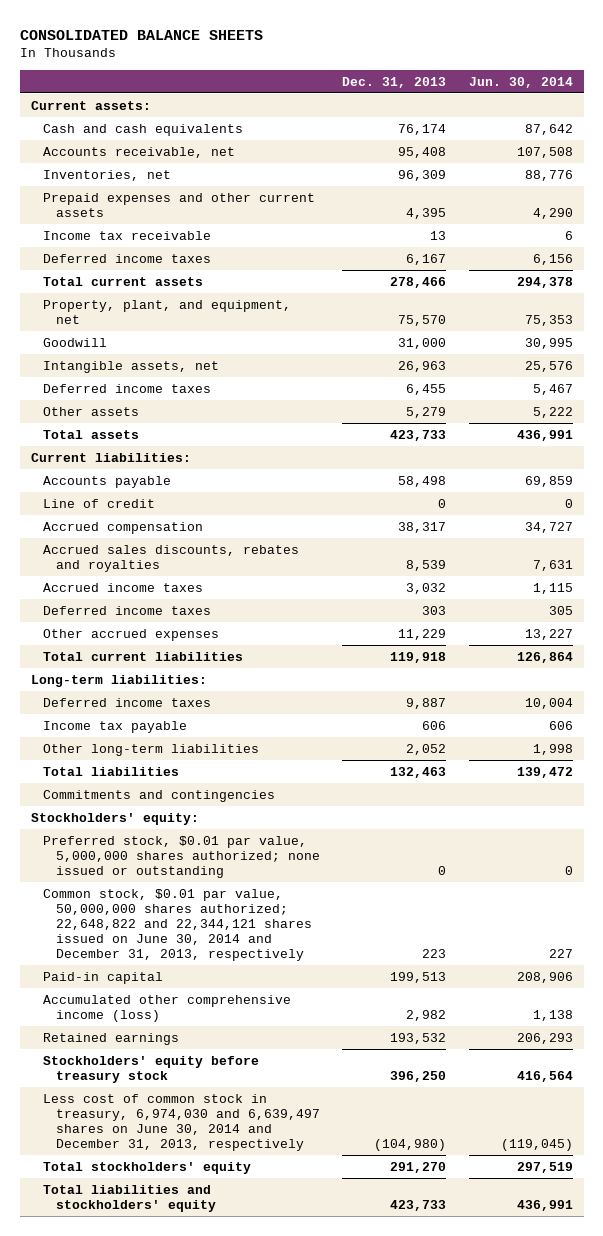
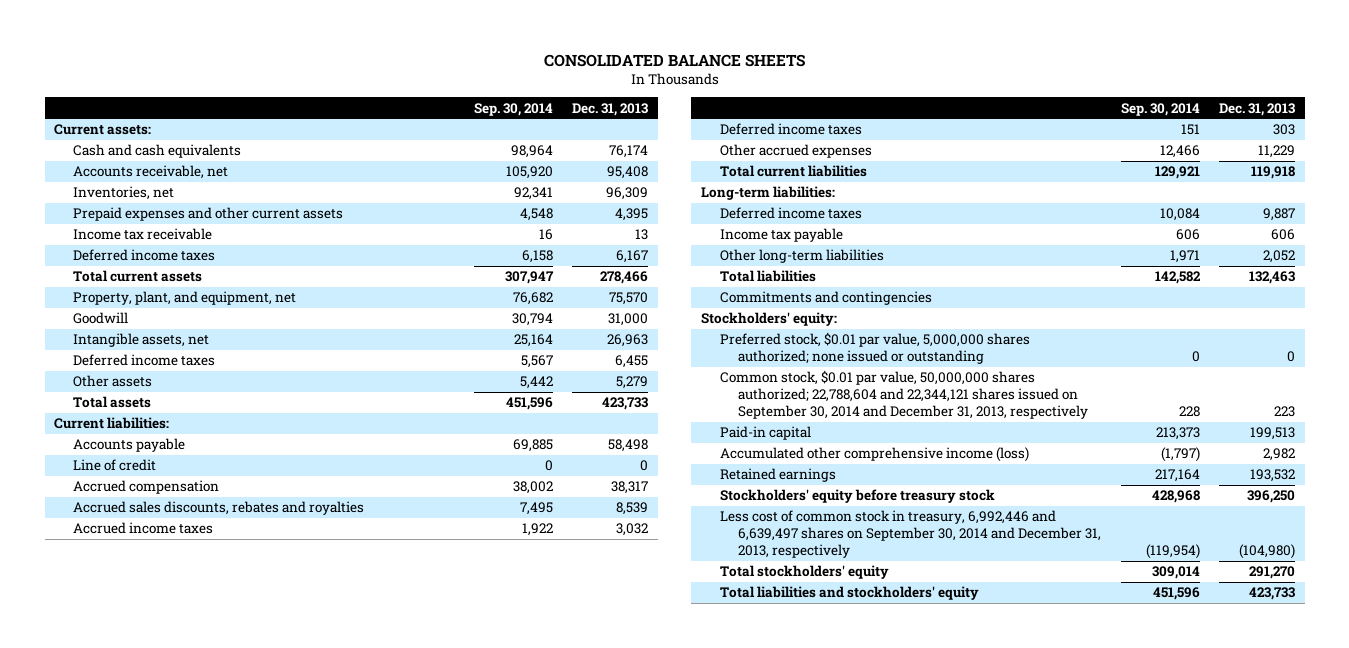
[468,76,573,88] Jun. 30, 2014 -> none
none -> [474,102,554,116] Sep. 30, 2014
[43,888,313,961] Common stock, $0.01 par value, 50,000,000 shares authorized; 22,648,822 and 22,344,121 shares issued on June 30, 2014 and December 31, 2013, respectively -> [719,370,1089,419] Common stock, $0.01 par value, 50,000,000 shares authorized; 22,788,604 and 22,344,121 shares issued on September 30, 2014 and December 31, 2013, respectively
[43,1093,321,1151] Less cost of common stock in treasury, 6,974,030 and 6,639,497 shares on June 30, 2014 and December 31, 2013, respectively -> [719,510,1102,558] Less cost of common stock in treasury, 6,992,446 and 6,639,497 shares on September 30, 2014 and December 31, 2013, respectively

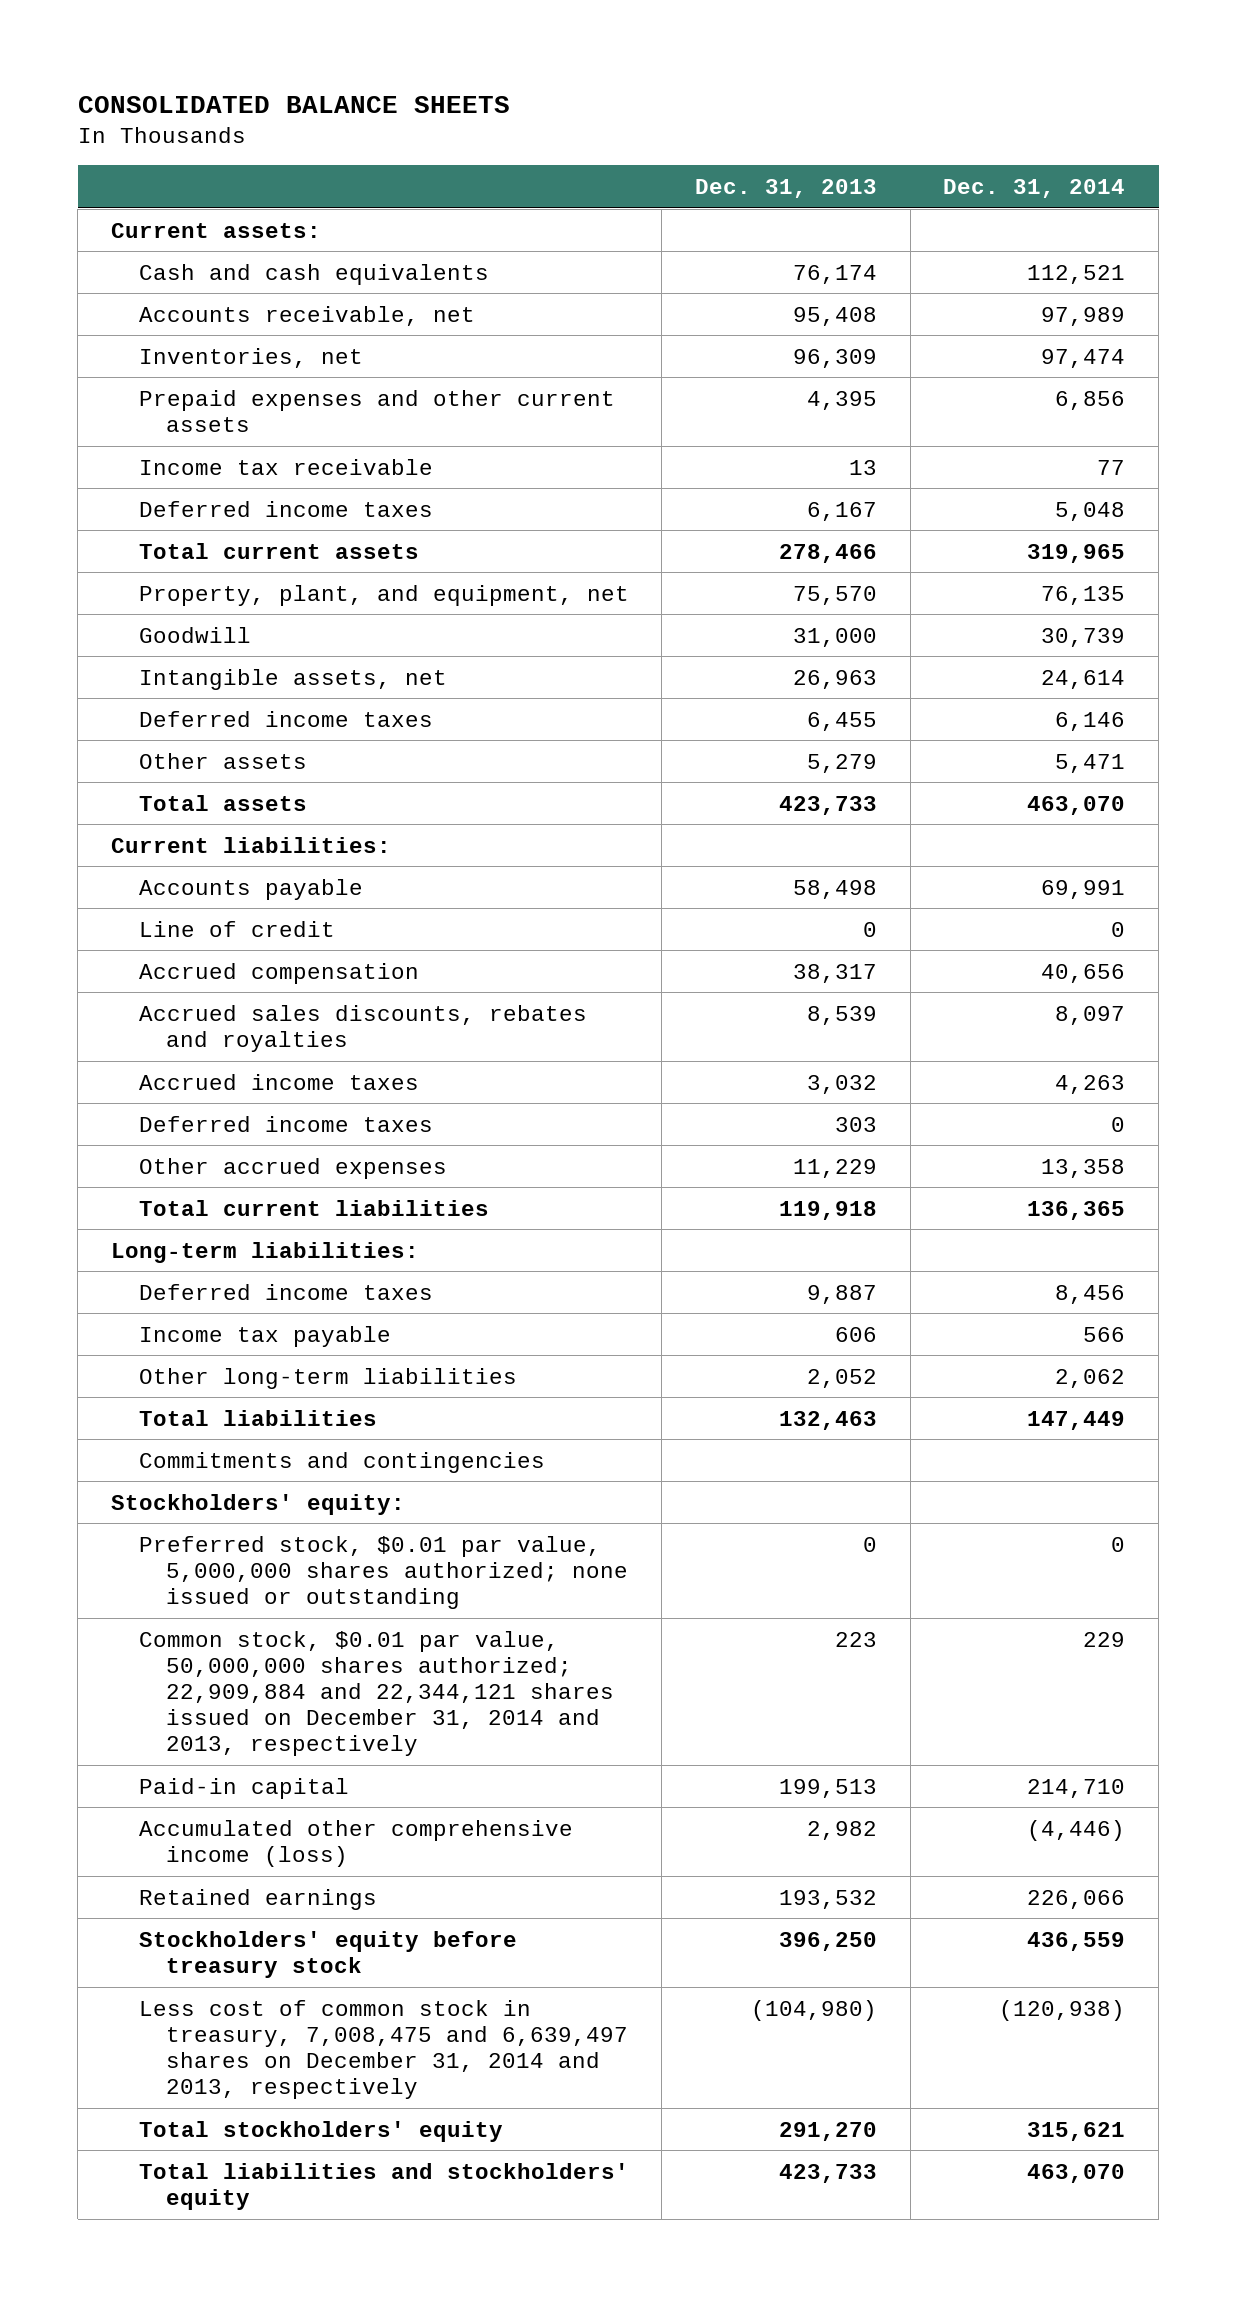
[474,102,554,116] Sep. 30, 2014 -> none
none -> [943,178,1126,198] Dec. 31, 2014
[719,370,1089,419] Common stock, $0.01 par value, 50,000,000 shares authorized; 22,788,604 and 22,344,121 shares issued on September 30, 2014 and December 31, 2013, respectively -> [138,1630,615,1757] Common stock, $0.01 par value, 50,000,000 shares authorized; 22,909,884 and 22,344,121 shares issued on December 31, 2014 and 2013, respectively
[719,510,1102,558] Less cost of common stock in treasury, 6,992,446 and 6,639,497 shares on September 30, 2014 and December 31, 2013, respectively -> [138,1999,629,2099] Less cost of common stock in treasury, 7,008,475 and 6,639,497 shares on December 31, 2014 and 2013, respectively

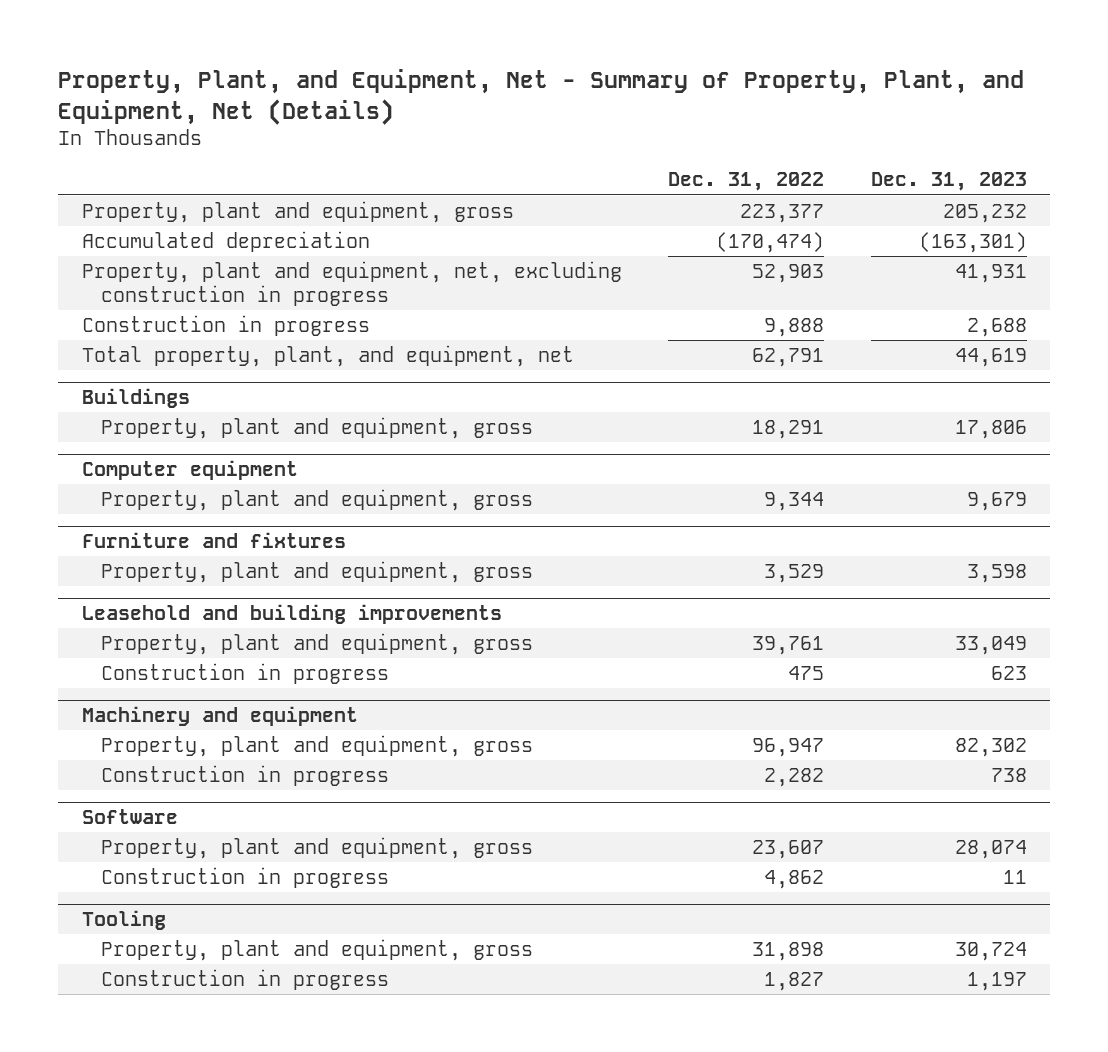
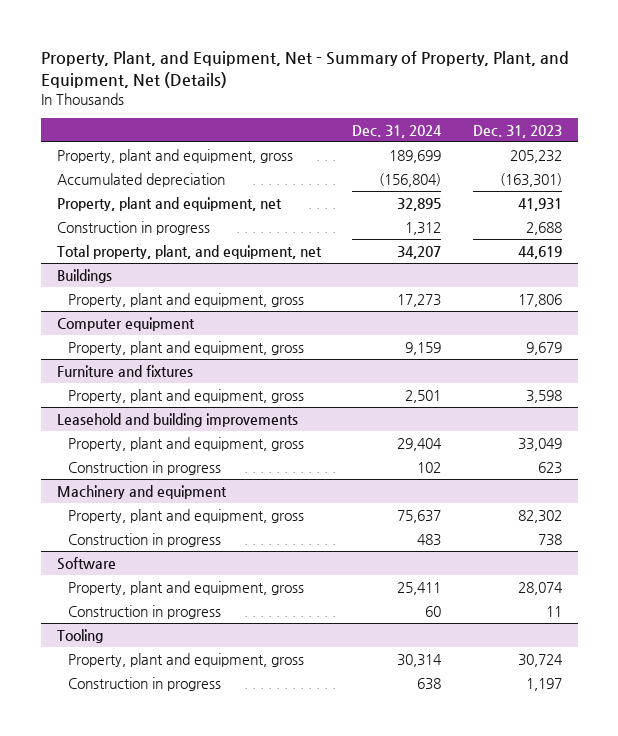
[668,172,825,192] Dec. 31, 2022 -> none
none -> [352,124,443,138] Dec. 31, 2024
[81,260,622,306] Property, plant and equipment, net, excluding construction in progress -> [56,196,282,211] Property, plant and equipment, net

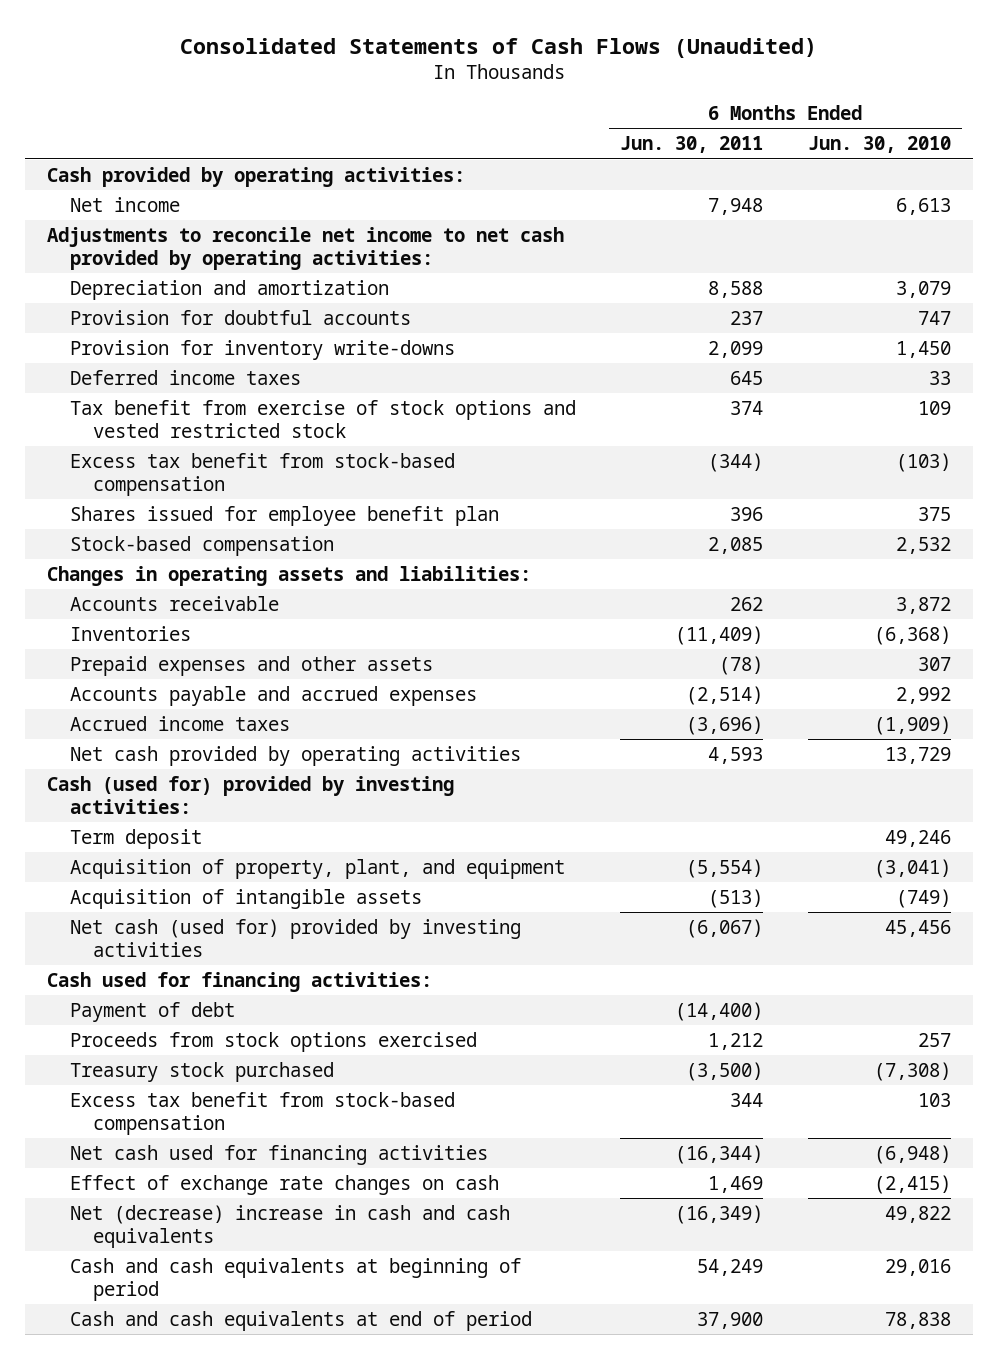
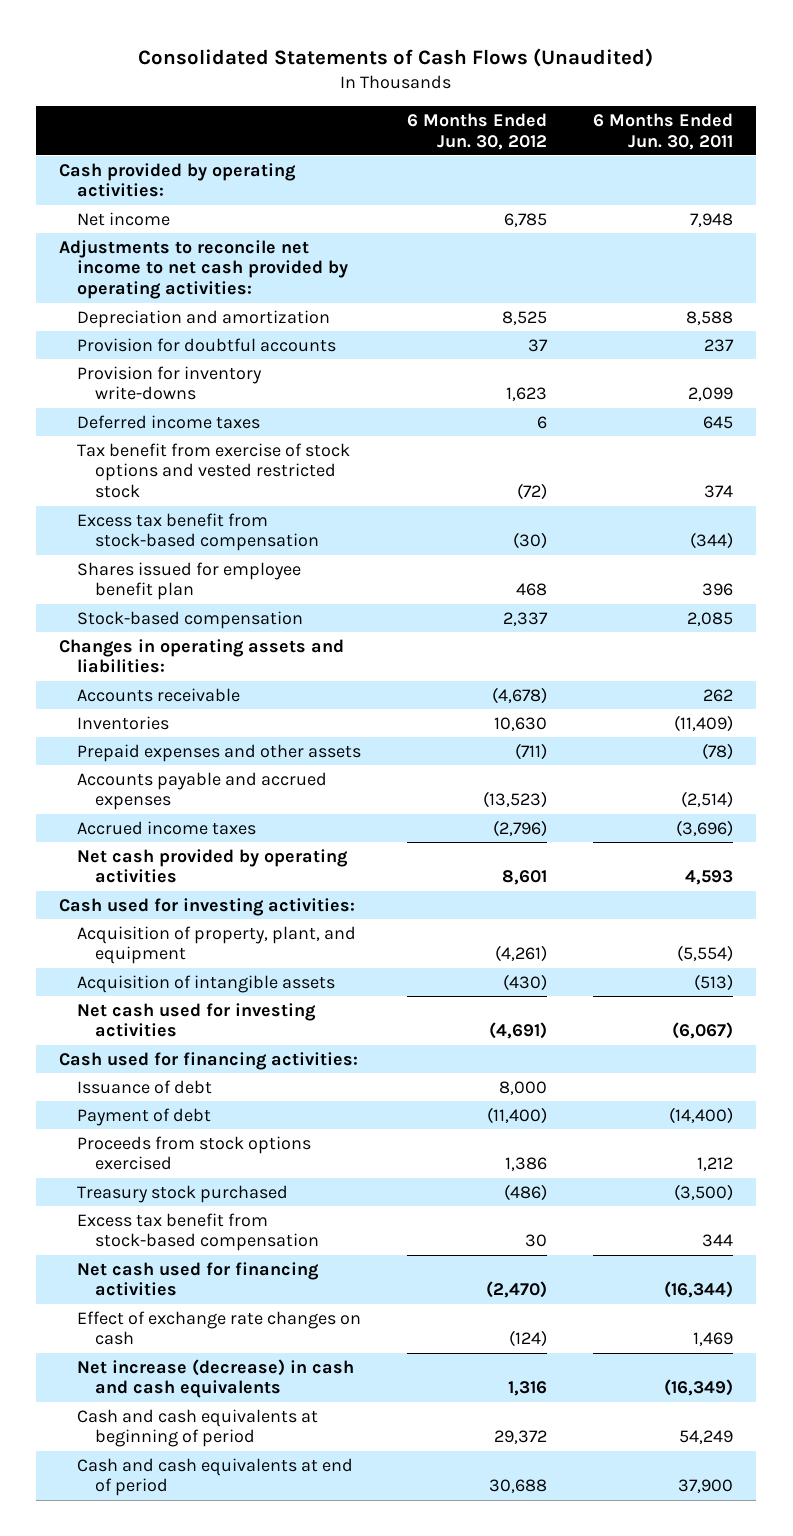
[807,136,951,154] Jun. 30, 2010 -> none
none -> [407,112,548,150] 6 Months Ended Jun. 30, 2012
[69,828,202,849] Term deposit -> none
[46,775,454,814] Cash (used for) provided by investing activities: -> [59,897,356,916] Cash used for investing activities:
[69,918,521,957] Net cash (used for) provided by investing activities -> [77,1002,317,1038] Net cash used for investing activities
none -> [77,1079,213,1094] Issuance of debt
[69,1204,510,1248] Net (decrease) increase in cash and cash equivalents -> [77,1358,355,1399] Net increase (decrease) in cash and cash equivalents

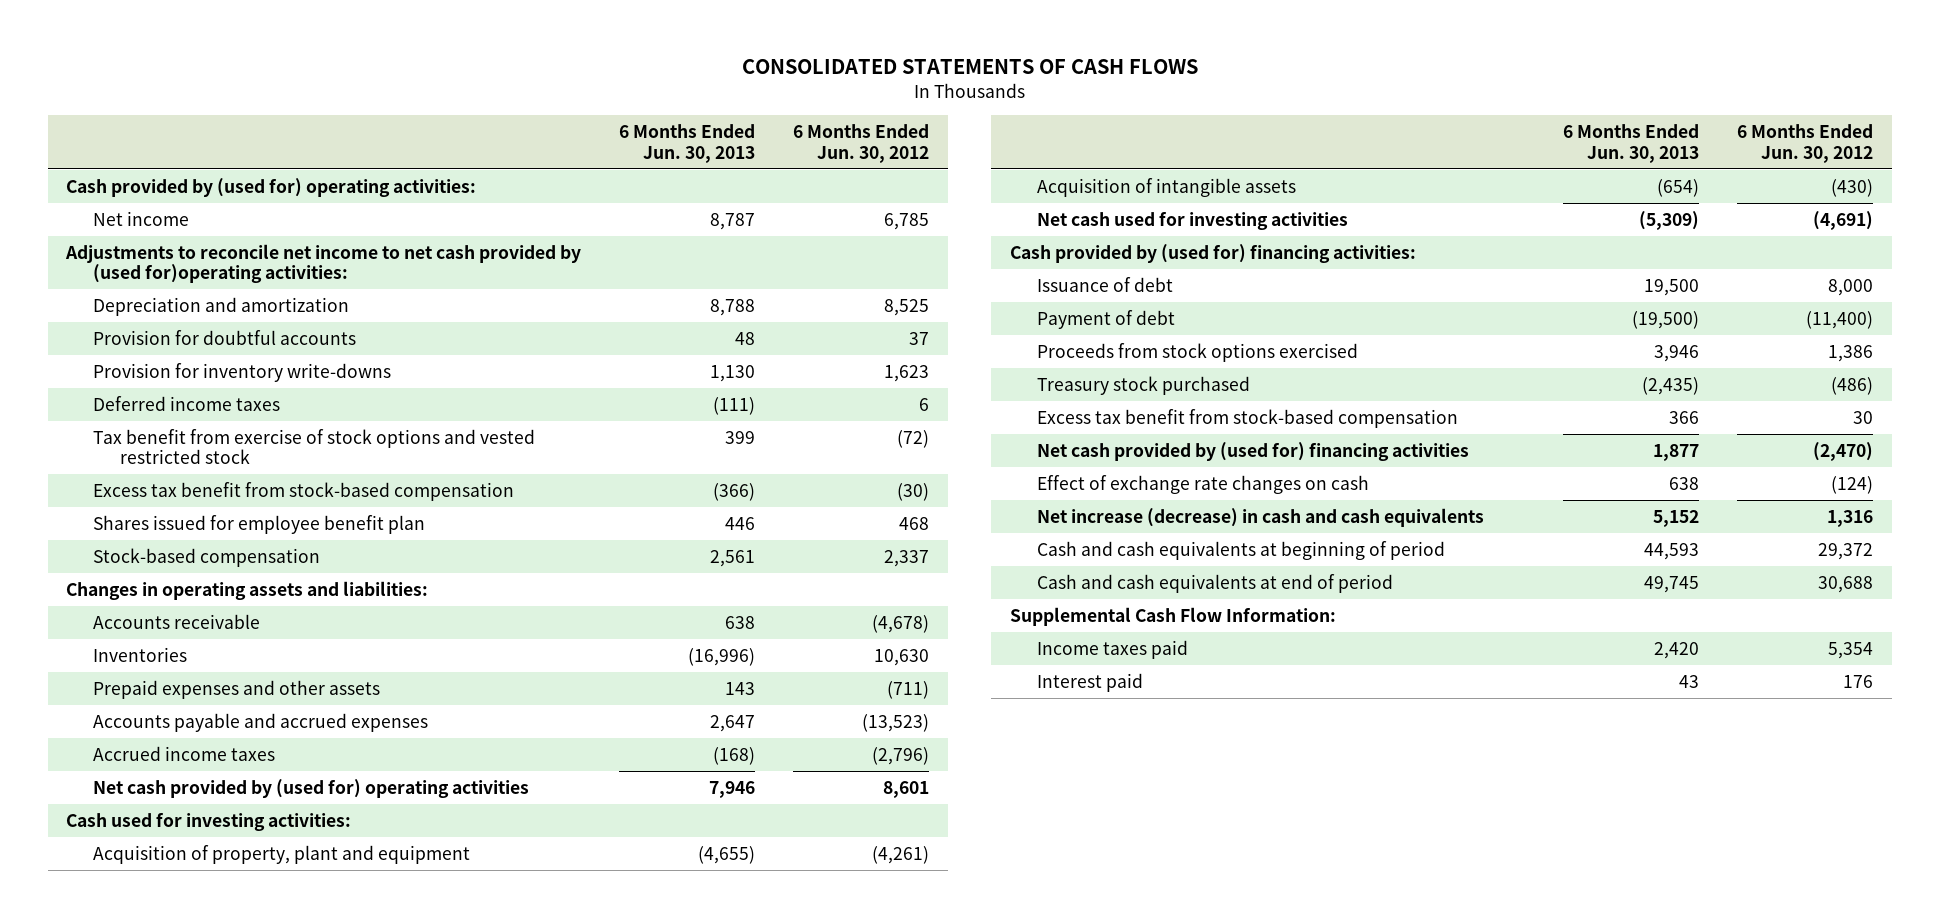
[138,48,654,68] Consolidated Statements of Cash Flows (Unaudited) -> [741,59,1198,75] CONSOLIDATED STATEMENTS OF CASH FLOWS
[593,112,734,150] 6 Months Ended Jun. 30, 2011 -> none
none -> [619,123,756,163] 6 Months Ended Jun. 30, 2013
[59,162,297,198] Cash provided by operating activities: -> [66,177,477,197] Cash provided by (used for) operating activities:
[59,239,349,300] Adjustments to reconcile net income to net cash provided by operating activities: -> [65,243,582,284] Adjustments to reconcile net income to net cash provided by (used for)operating activities:
[77,848,349,884] Net cash provided by operating activities -> [93,778,530,798] Net cash provided by (used for) operating activities
[77,925,357,965] Acquisition of property, plant, and equipment -> [93,844,471,864] Acquisition of property, plant and equipment
[59,1051,359,1070] Cash used for financing activities: -> [1010,243,1417,263] Cash provided by (used for) financing activities:
[77,1261,320,1297] Net cash used for financing activities -> [1036,441,1469,461] Net cash provided by (used for) financing activities
none -> [1010,606,1337,626] Supplemental Cash Flow Information:
none -> [1036,639,1188,659] Income taxes paid
none -> [1036,672,1143,692] Interest paid

